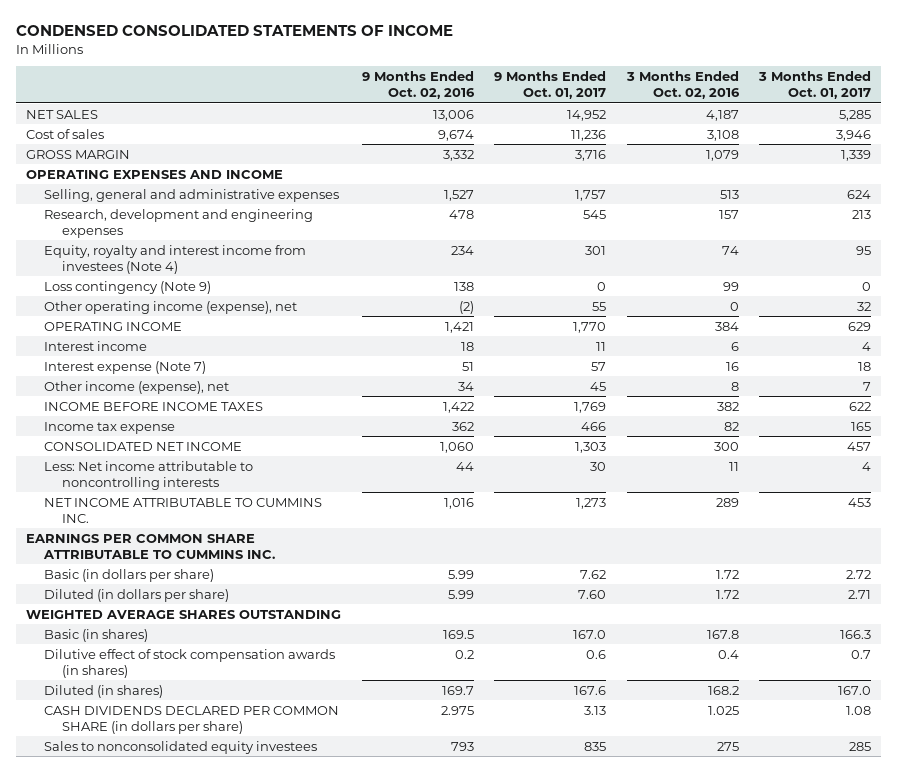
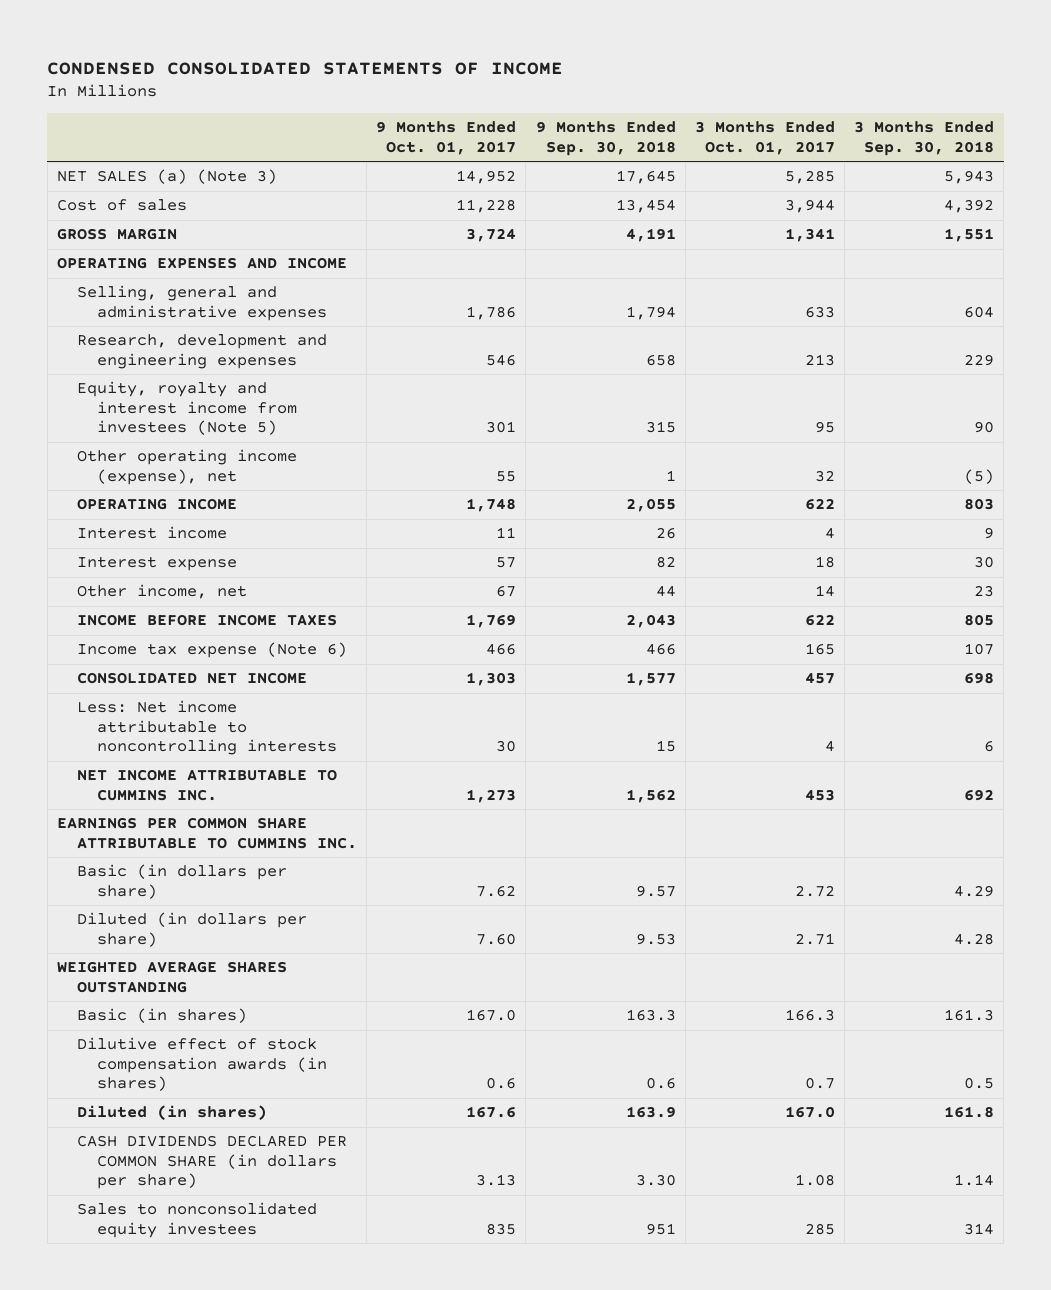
[361,71,475,99] 9 Months Ended Oct. 02, 2016 -> none
[625,71,740,99] 3 Months Ended Oct. 02, 2016 -> none
none -> [535,121,676,156] 9 Months Ended Sep. 30, 2018
none -> [854,121,995,156] 3 Months Ended Sep. 30, 2018
[26,109,99,119] NET SALES -> [57,169,278,185] NET SALES (a) (Note 3)
[571,129,607,141] 11,236 -> [456,199,517,214] 11,228
[836,129,872,141] 3,946 -> [784,199,835,214] 3,944
[575,149,607,161] 3,716 -> [466,228,517,243] 3,724
[841,149,872,161] 1,339 -> [784,228,835,243] 1,341
[44,280,212,294] Loss contingency (Note 9) -> none
[575,189,607,201] 1,757 -> [466,305,517,320] 1,786
[847,189,872,199] 624 -> [804,305,835,318] 633
[583,209,607,219] 545 -> [486,353,517,366] 546
[44,244,307,274] Equity, royalty and interest income from investees (Note 4) -> [76,381,297,436] Equity, royalty and interest income from investees (Note 5)
[573,321,607,333] 1,770 -> [466,498,517,513] 1,748
[848,321,872,331] 629 -> [804,498,835,511] 622
[44,360,207,374] Interest expense (Note 7) -> [76,556,237,572] Interest expense
[44,380,230,394] Other income (expense), net -> [76,584,247,600] Other income, net
[590,381,607,391] 45 -> [496,585,517,598] 67
[863,381,872,391] 7 -> [814,585,835,598] 14
[44,421,176,434] Income tax expense -> [76,642,347,659] Income tax expense (Note 6)

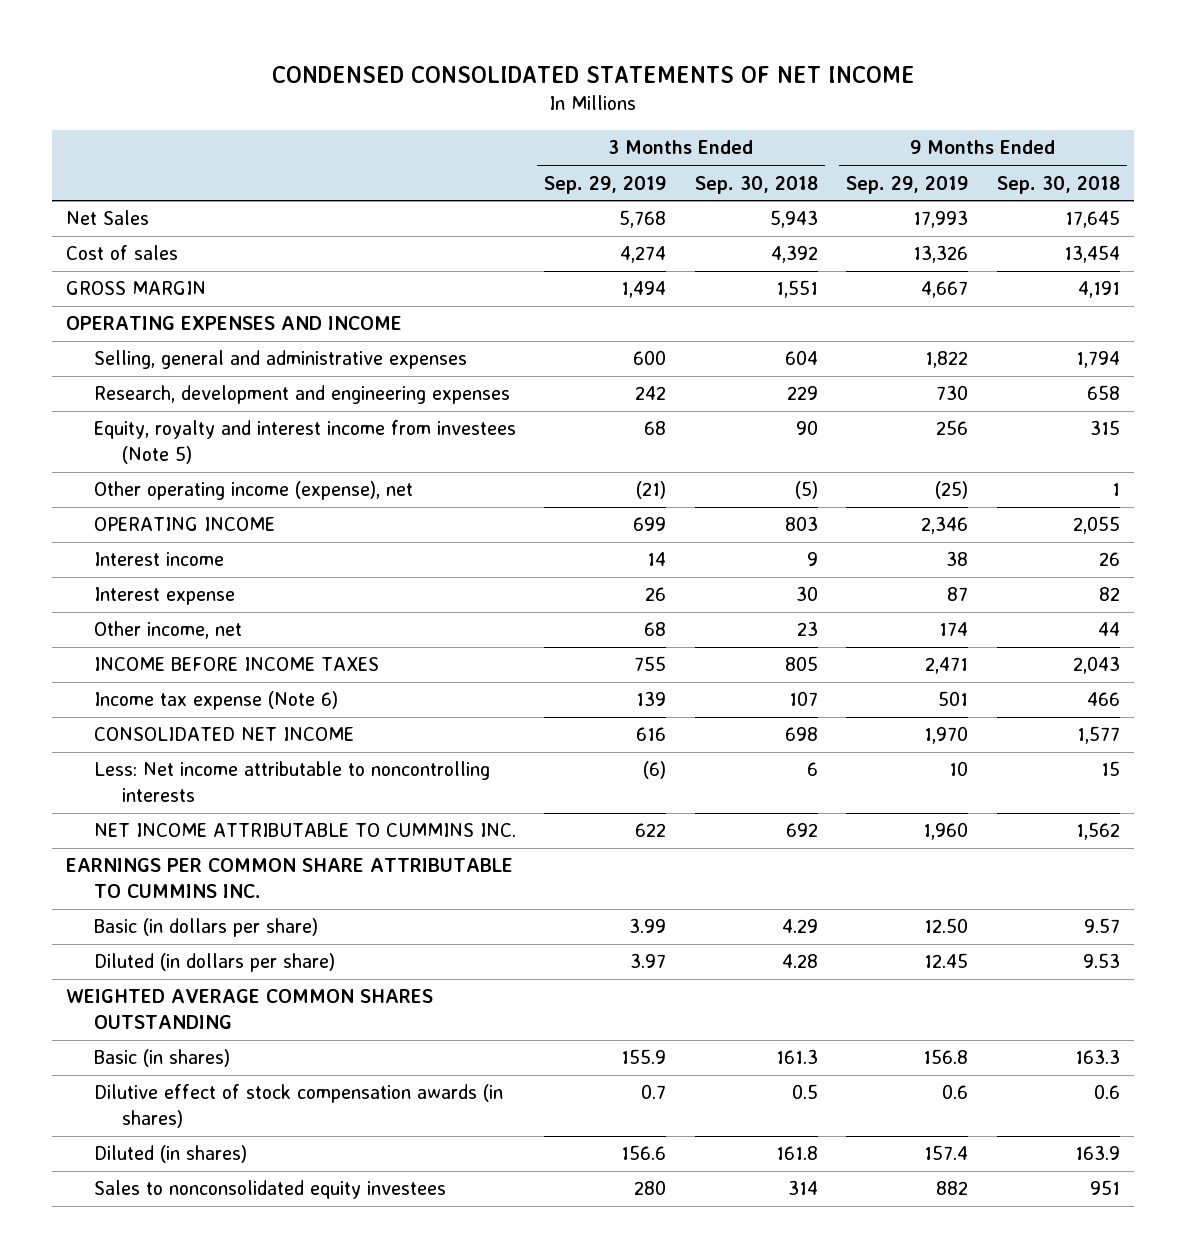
[47,61,564,75] CONDENSED CONSOLIDATED STATEMENTS OF INCOME -> [271,65,915,83] CONDENSED CONSOLIDATED STATEMENTS OF NET INCOME
[376,121,517,155] 9 Months Ended Oct. 01, 2017 -> none
[694,121,835,155] 3 Months Ended Oct. 01, 2017 -> none
none -> [544,175,667,194] Sep. 29, 2019
none -> [846,175,969,194] Sep. 29, 2019
[57,169,278,185] NET SALES (a) (Note 3) -> [65,210,149,226] Net Sales
[57,961,288,993] WEIGHTED AVERAGE SHARES OUTSTANDING -> [65,989,433,1030] WEIGHTED AVERAGE COMMON SHARES OUTSTANDING
[76,1135,347,1190] CASH DIVIDENDS DECLARED PER COMMON SHARE (in dollars per share) -> none

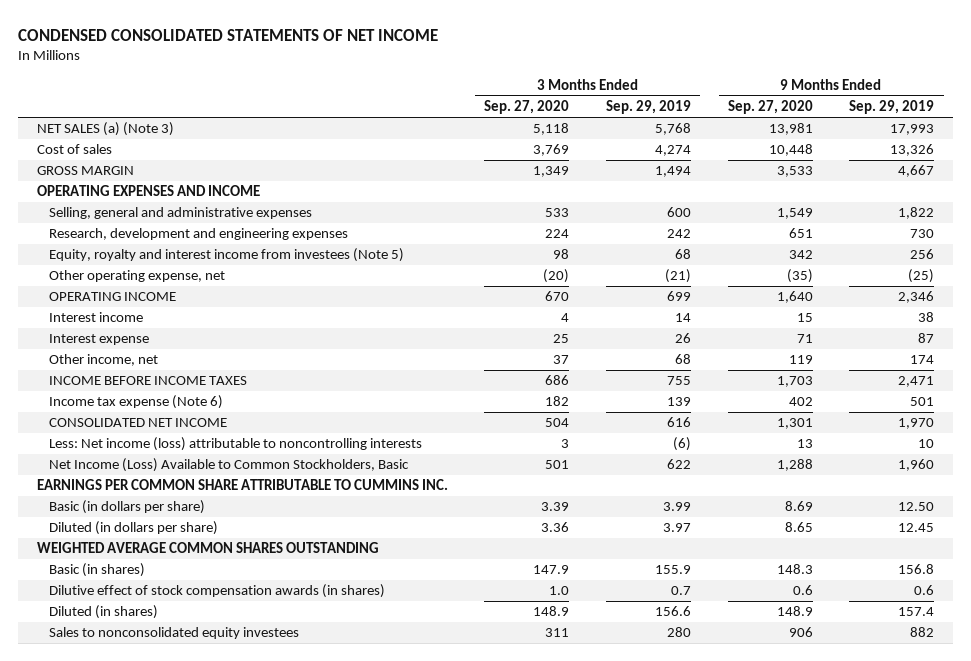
[694,175,818,194] Sep. 30, 2018 -> none
[996,175,1120,194] Sep. 30, 2018 -> none
none -> [484,100,570,115] Sep. 27, 2020
none -> [727,100,813,115] Sep. 27, 2020
[65,210,149,226] Net Sales -> [36,122,174,137] NET SALES (a) (Note 3)
[93,481,413,501] Other operating income (expense), net -> [48,270,225,283] Other operating expense, net
[93,761,490,803] Less: Net income attributable to noncontrolling interests -> [48,437,422,452] Less: Net income (loss) attributable to noncontrolling interests
[93,823,516,838] NET INCOME ATTRIBUTABLE TO CUMMINS INC. -> [48,458,409,473] Net Income (Loss) Available to Common Stockholders, Basic

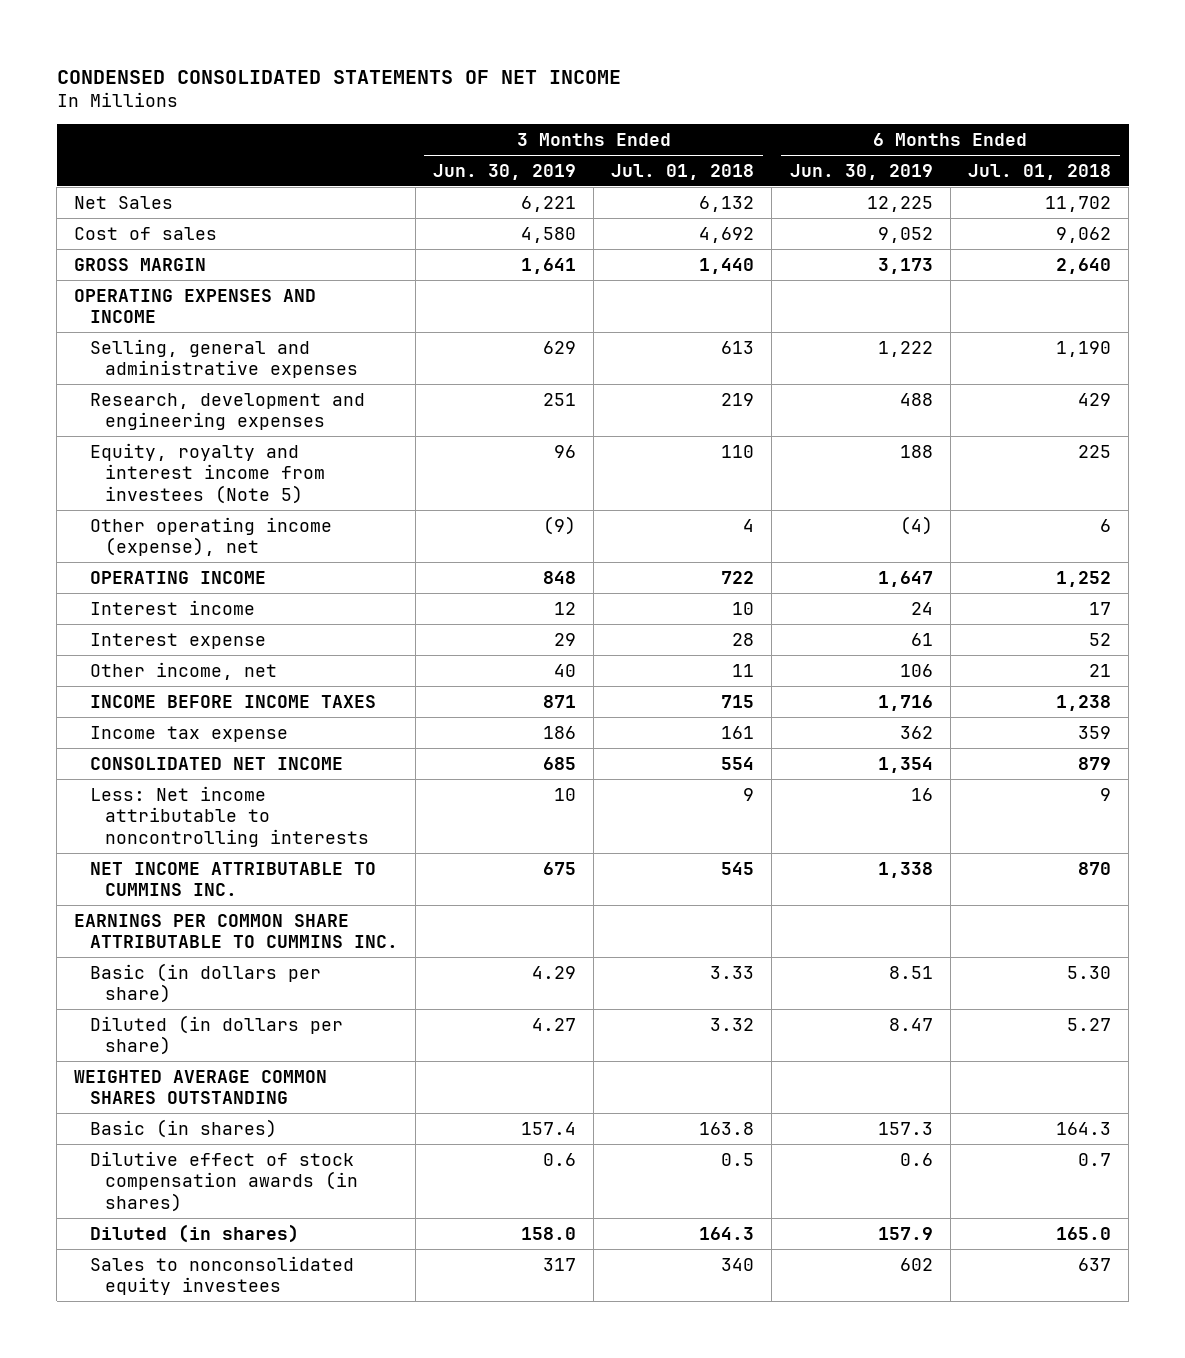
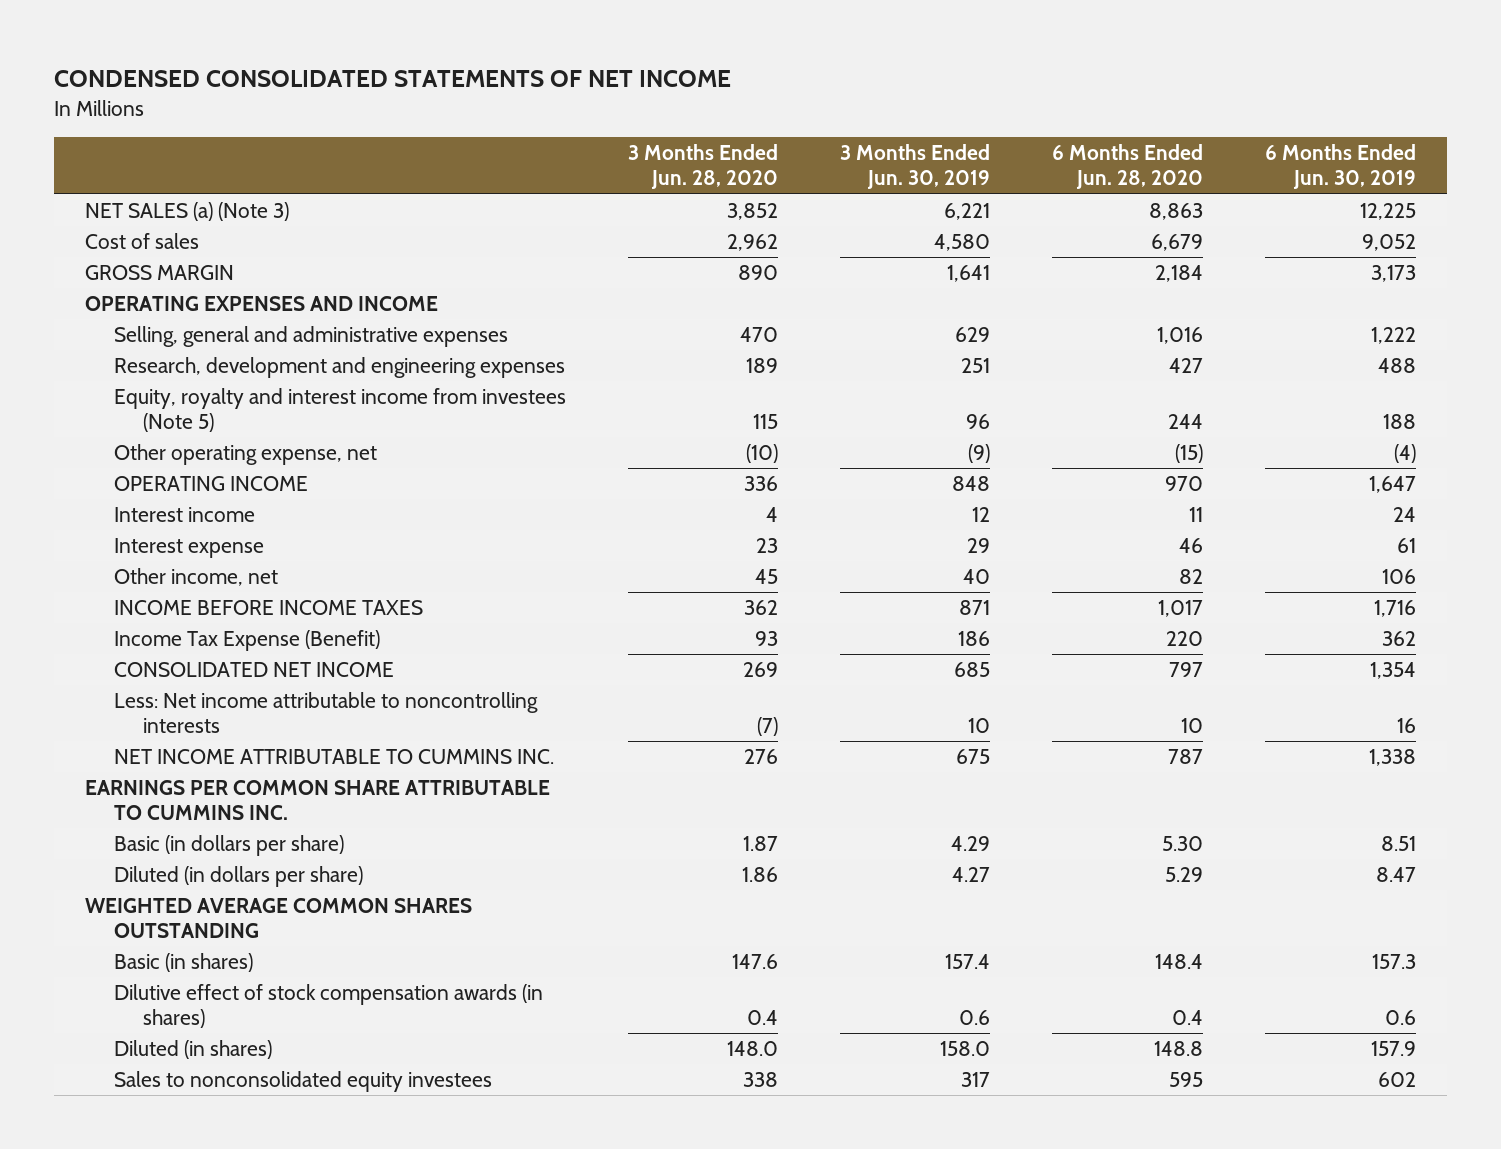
[611,163,755,180] Jul. 01, 2018 -> none
[968,163,1112,180] Jul. 01, 2018 -> none
none -> [628,144,779,190] 3 Months Ended Jun. 28, 2020
none -> [1052,144,1204,190] 6 Months Ended Jun. 28, 2020
[74,195,174,209] Net Sales -> [85,201,290,221] NET SALES (a) (Note 3)
[89,516,332,557] Other operating income (expense), net -> [114,443,378,465] Other operating expense, net
[89,725,288,742] Income tax expense -> [114,629,381,651] Income Tax Expense (Benefit)

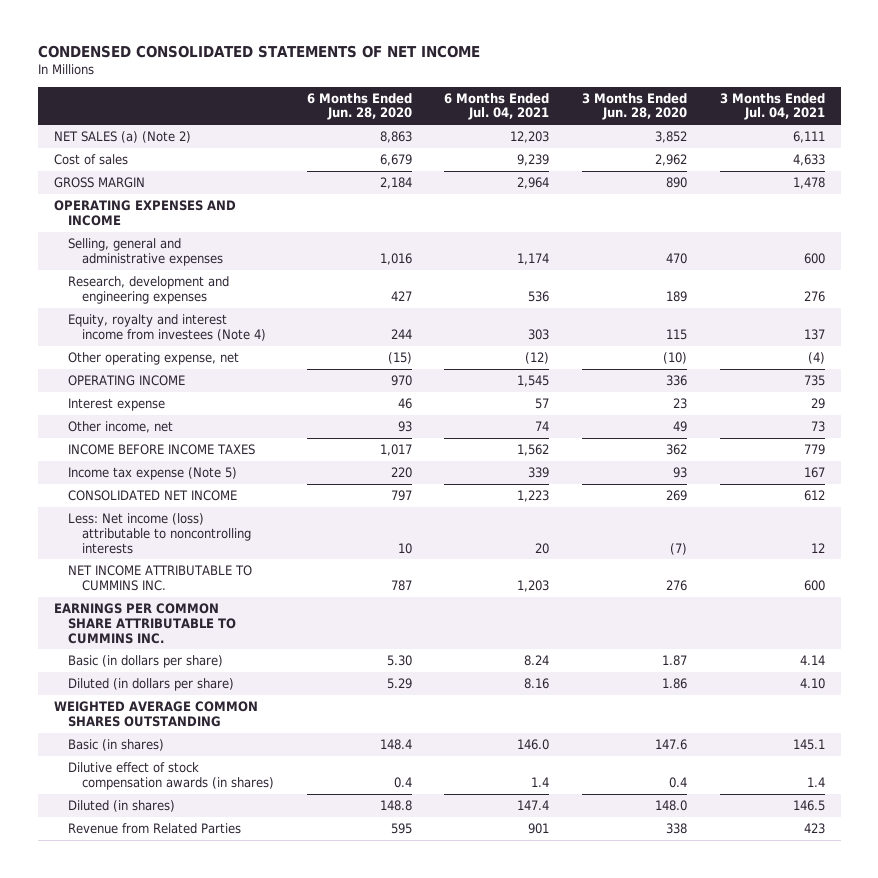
[840,144,991,190] 3 Months Ended Jun. 30, 2019 -> none
[1264,144,1416,190] 6 Months Ended Jun. 30, 2019 -> none
none -> [444,92,550,121] 6 Months Ended Jul. 04, 2021
none -> [719,92,825,121] 3 Months Ended Jul. 04, 2021
[85,201,290,221] NET SALES (a) (Note 3) -> [53,131,191,144] NET SALES (a) (Note 2)
[114,387,567,433] Equity, royalty and interest income from investees (Note 5) -> [67,314,267,341] Equity, royalty and interest income from investees (Note 4)
[114,506,256,522] Interest income -> none
[755,568,779,584] 45 -> [672,421,687,433] 49
[1179,568,1204,584] 82 -> [397,421,412,433] 93
[114,629,381,651] Income Tax Expense (Benefit) -> [67,467,237,481] Income tax expense (Note 5)
[114,691,539,734] Less: Net income attributable to noncontrolling interests -> [67,513,252,554] Less: Net income (loss) attributable to noncontrolling interests
[114,1070,493,1092] Sales to nonconsolidated equity investees -> [67,823,241,835] Revenue from Related Parties

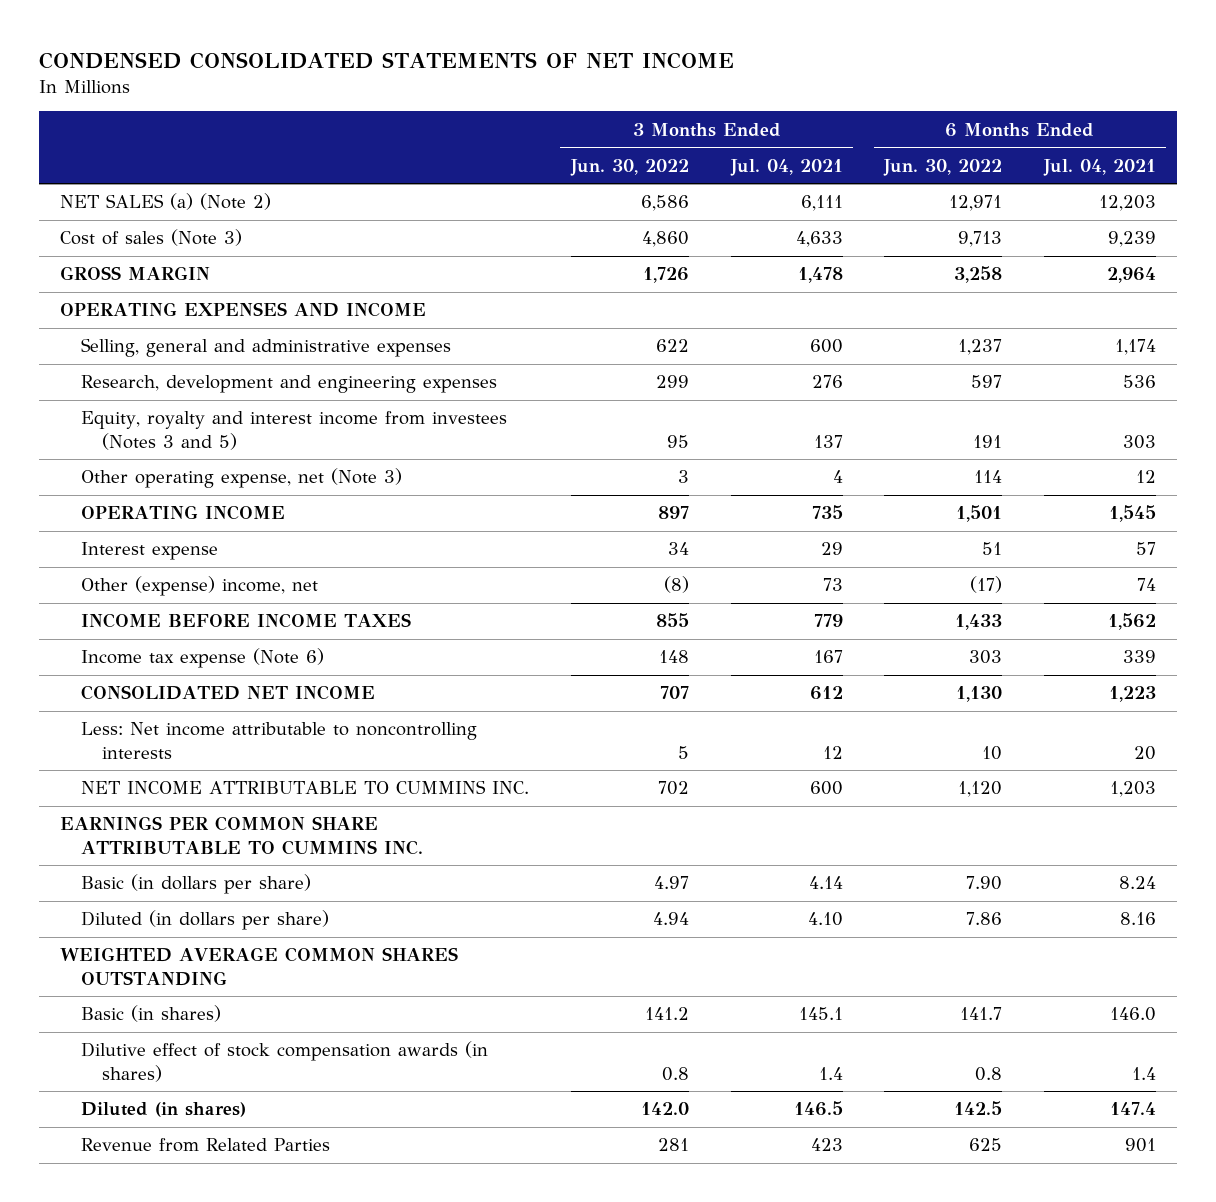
[306,92,412,121] 6 Months Ended Jun. 28, 2020 -> none
[581,92,687,121] 3 Months Ended Jun. 28, 2020 -> none
none -> [569,158,689,176] Jun. 30, 2022
none -> [883,158,1003,176] Jun. 30, 2022
[53,154,128,166] Cost of sales -> [60,229,243,247] Cost of sales (Note 3)
[67,314,267,341] Equity, royalty and interest income from investees (Note 4) -> [80,411,507,450] Equity, royalty and interest income from investees (Notes 3 and 5)
[67,352,239,366] Other operating expense, net -> [80,468,402,489] Other operating expense, net (Note 3)
[525,352,550,365] (12) -> [1136,470,1157,484] 12
[807,352,825,365] (4) -> [832,470,843,484] 4
[67,421,173,434] Other income, net -> [80,576,318,597] Other (expense) income, net
[67,467,237,481] Income tax expense (Note 5) -> [80,648,324,669] Income tax expense (Note 6)
[67,513,252,554] Less: Net income (loss) attributable to noncontrolling interests -> [80,722,477,759] Less: Net income attributable to noncontrolling interests

